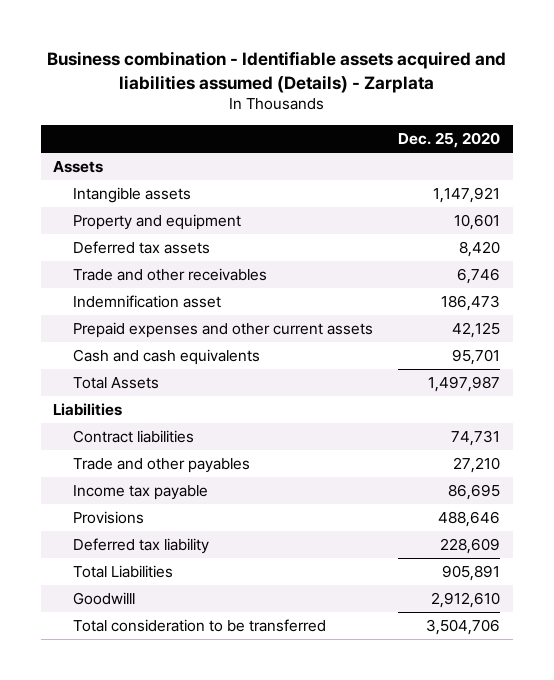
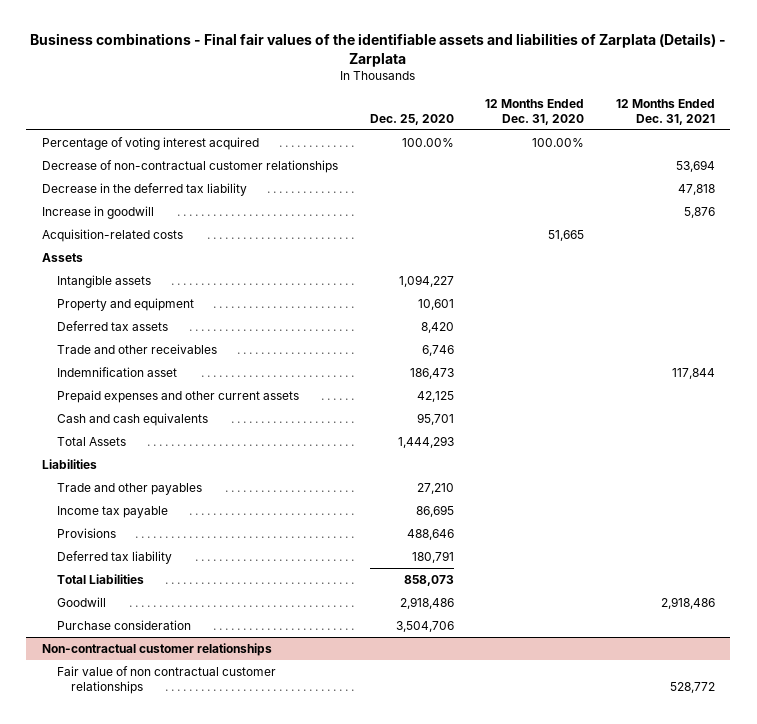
[46,50,506,93] Business combination - Identifiable assets acquired and liabilities assumed (Details) - Zarplata -> [30,32,727,67] Business combinations - Final fair values of the identifiable assets and liabilities of Zarplata (Details) - Zarplata
none -> [485,98,585,125] 12 Months Ended Dec. 31, 2020
none -> [615,98,715,125] 12 Months Ended Dec. 31, 2021
none -> [41,137,259,151] Percentage of voting interest acquired
none -> [41,160,338,174] Decrease of non-contractual customer relationships
none -> [41,183,247,197] Decrease in the deferred tax liability
none -> [41,206,154,220] Increase in goodwill
none -> [41,229,183,243] Acquisition-related costs
[433,187,501,204] 1,147,921 -> [398,275,454,288] 1,094,227
[428,376,501,393] 1,497,987 -> [397,436,454,449] 1,444,293
[73,430,195,444] Contract liabilities -> none
[73,592,136,606] Goodwilll -> none
[440,538,501,555] 228,609 -> [411,551,454,564] 180,791
[442,565,501,582] 905,891 -> [403,575,454,587] 858,073
none -> [56,597,106,608] Goodwill
[73,619,327,633] Total consideration to be transferred -> [56,620,191,631] Purchase consideration
none -> [41,643,272,657] Non-contractual customer relationships
none -> [56,666,276,694] Fair value of non contractual customer relationships

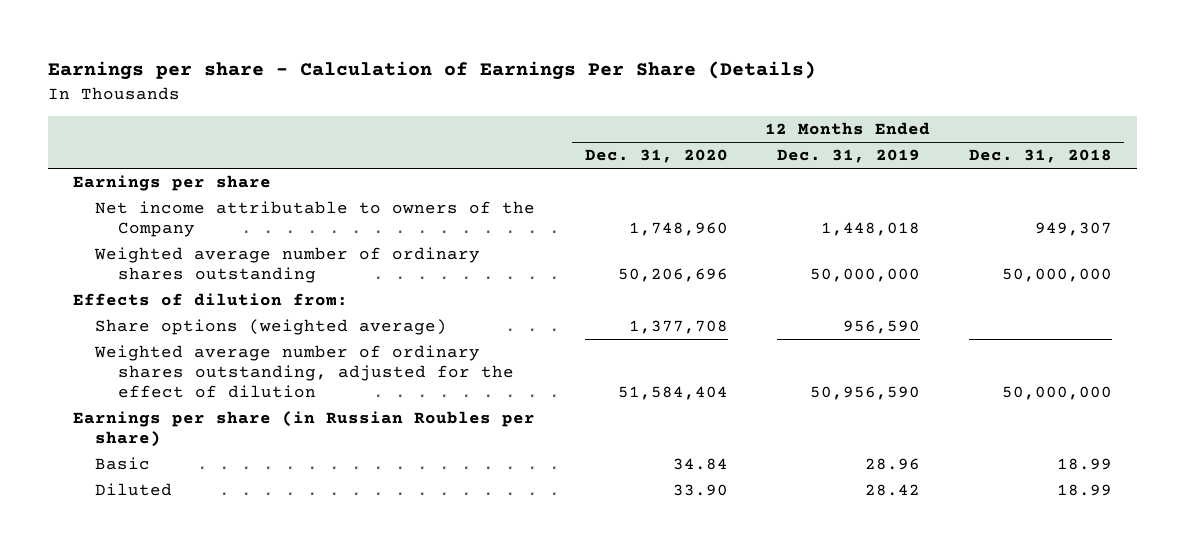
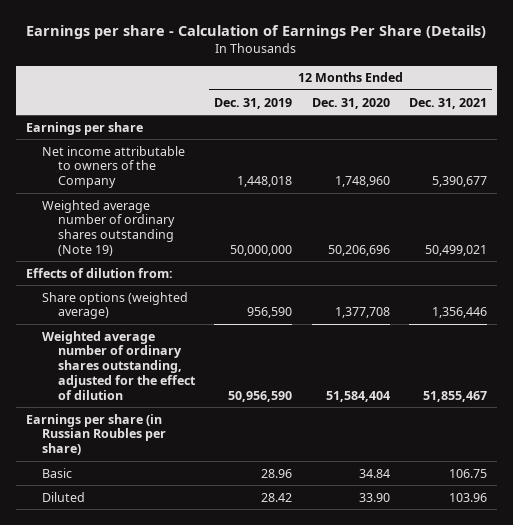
[969,149,1113,164] Dec. 31, 2018 -> none
none -> [409,97,488,109] Dec. 31, 2021
[94,247,481,284] Weighted average number of ordinary shares outstanding -> [41,199,175,256] Weighted average number of ordinary shares outstanding (Note 19)

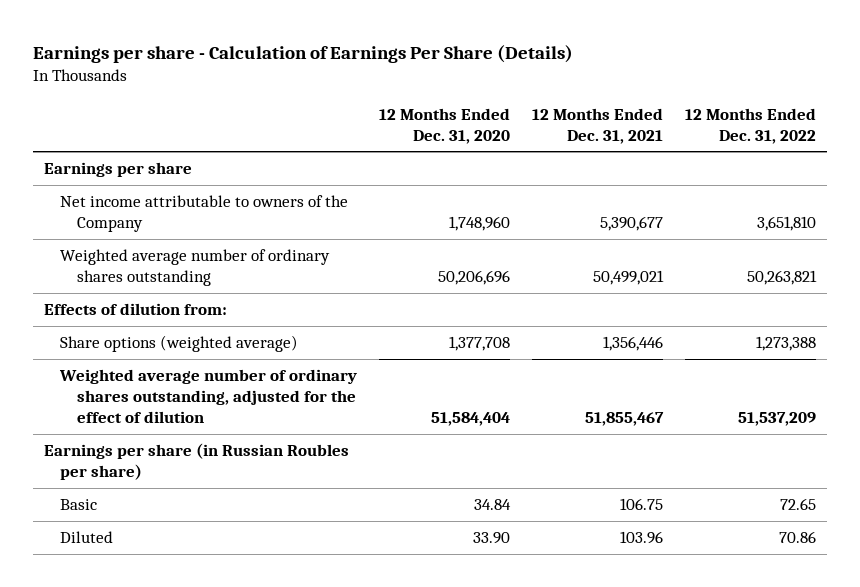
[214,97,293,109] Dec. 31, 2019 -> none
none -> [684,107,816,144] 12 Months Ended Dec. 31, 2022
[41,199,175,256] Weighted average number of ordinary shares outstanding (Note 19) -> [60,249,331,287] Weighted average number of ordinary shares outstanding

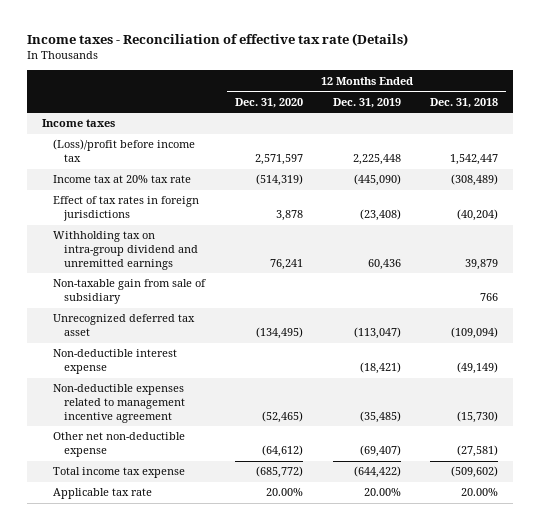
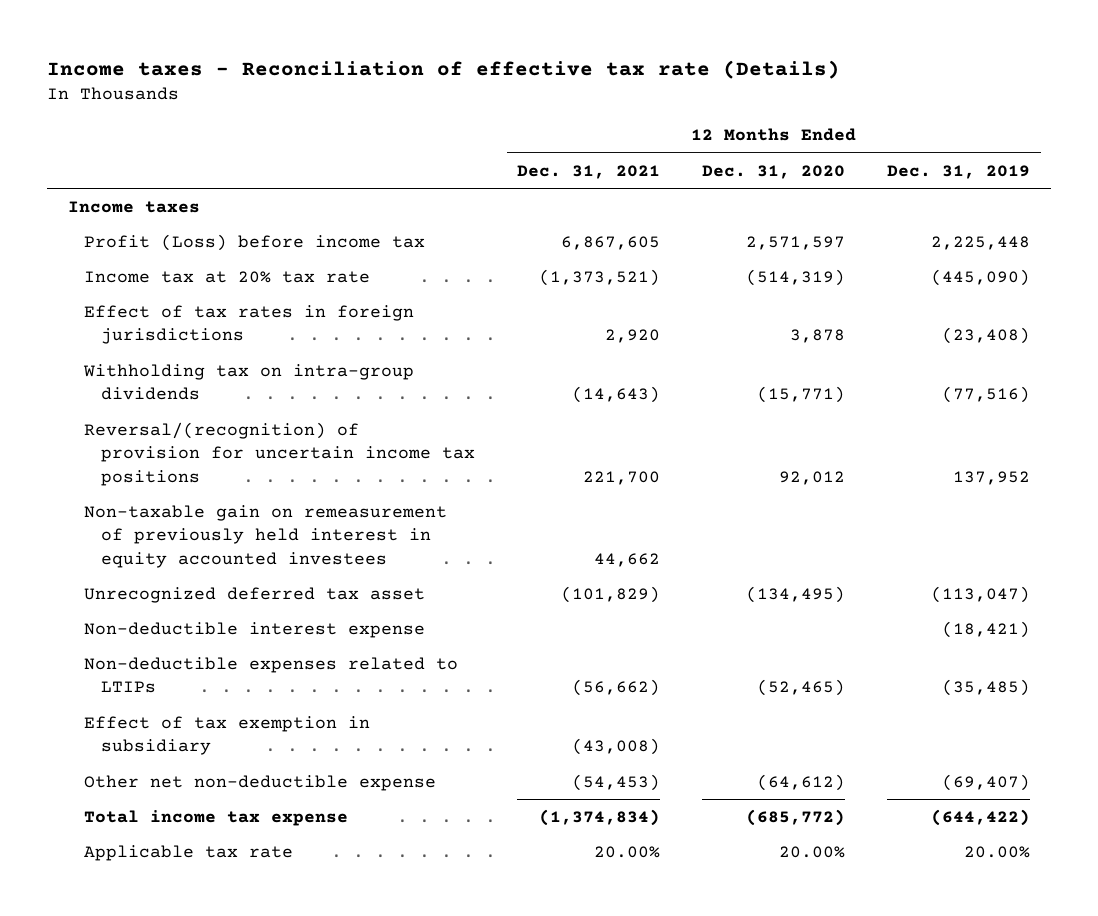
[430,97,499,108] Dec. 31, 2018 -> none
none -> [517,164,661,179] Dec. 31, 2021
[53,139,196,163] (Loss)/profit before income tax -> [84,233,426,251] Profit (Loss) before income tax
[53,279,207,305] Non-taxable gain from sale of subsidiary -> none
[53,231,199,270] Withholding tax on intra-group dividend and unremitted earnings -> [83,363,415,401] Withholding tax on intra-group dividends
[269,258,303,270] 76,241 -> [757,386,846,404] (15,771)
[367,258,401,270] 60,436 -> [942,386,1031,404] (77,516)
none -> [84,421,476,486] Reversal/(recognition) of provision for uncertain income tax positions
none -> [84,504,448,568] Non-taxable gain on remeasurement of previously held interest in equity accounted investees
[53,384,186,423] Non-deductible expenses related to management incentive agreement -> [84,656,459,694] Non-deductible expenses related to LTIPs
none -> [84,715,371,756] Effect of tax exemption in subsidiary

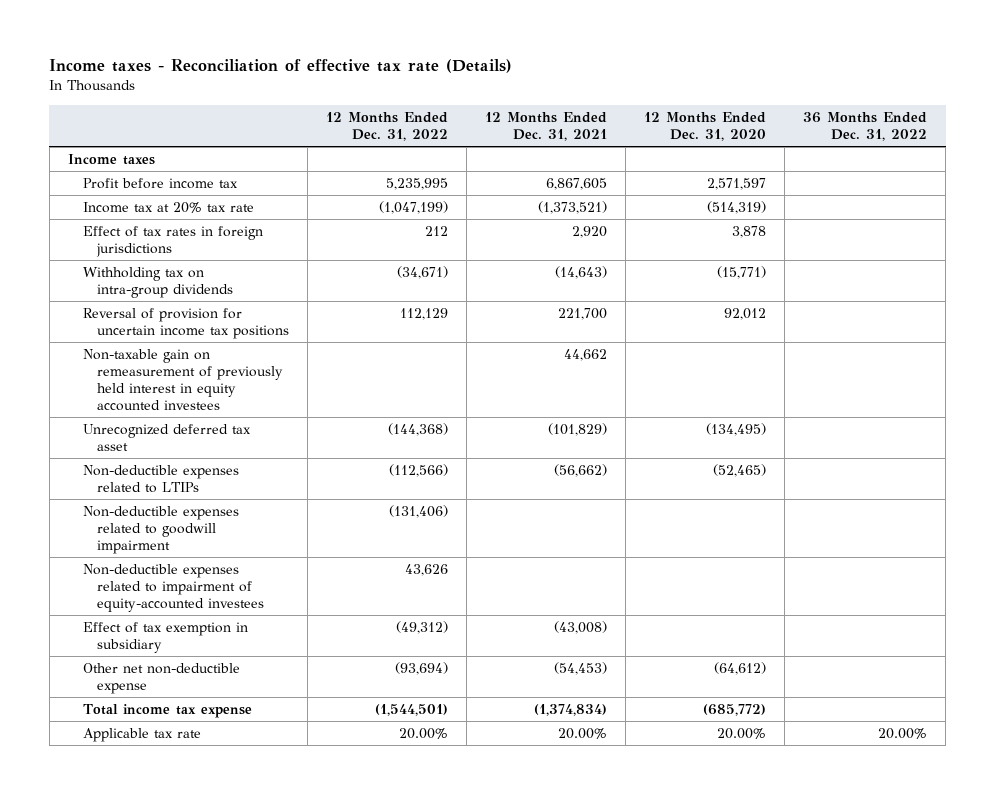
[887,164,1031,179] Dec. 31, 2019 -> none
none -> [326,111,449,141] 12 Months Ended Dec. 31, 2022
none -> [803,111,928,141] 36 Months Ended Dec. 31, 2022
[84,233,426,251] Profit (Loss) before income tax -> [82,178,238,190] Profit before income tax
[84,421,476,486] Reversal/(recognition) of provision for uncertain income tax positions -> [82,308,290,340] Reversal of provision for uncertain income tax positions
[84,621,426,638] Non-deductible interest expense -> none
none -> [82,506,239,555] Non-deductible expenses related to goodwill impairment
none -> [82,564,265,613] Non-deductible expenses related to impairment of equity-accounted investees

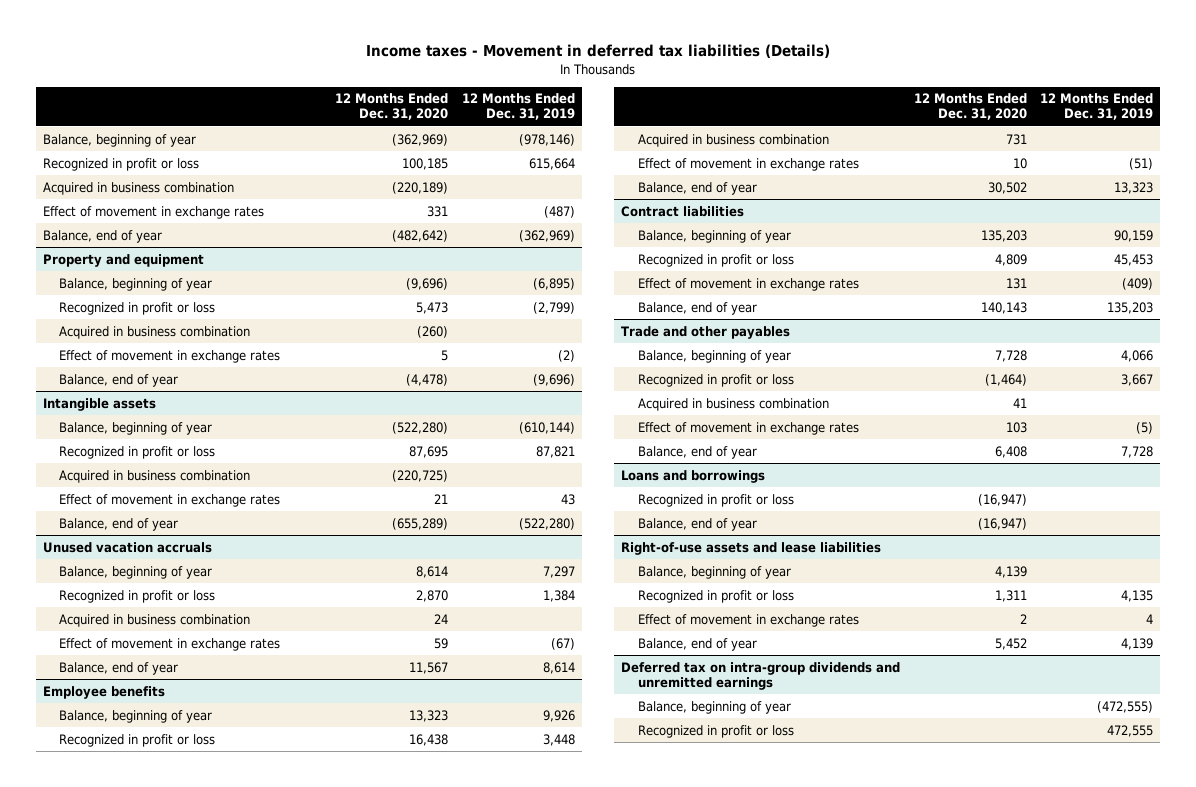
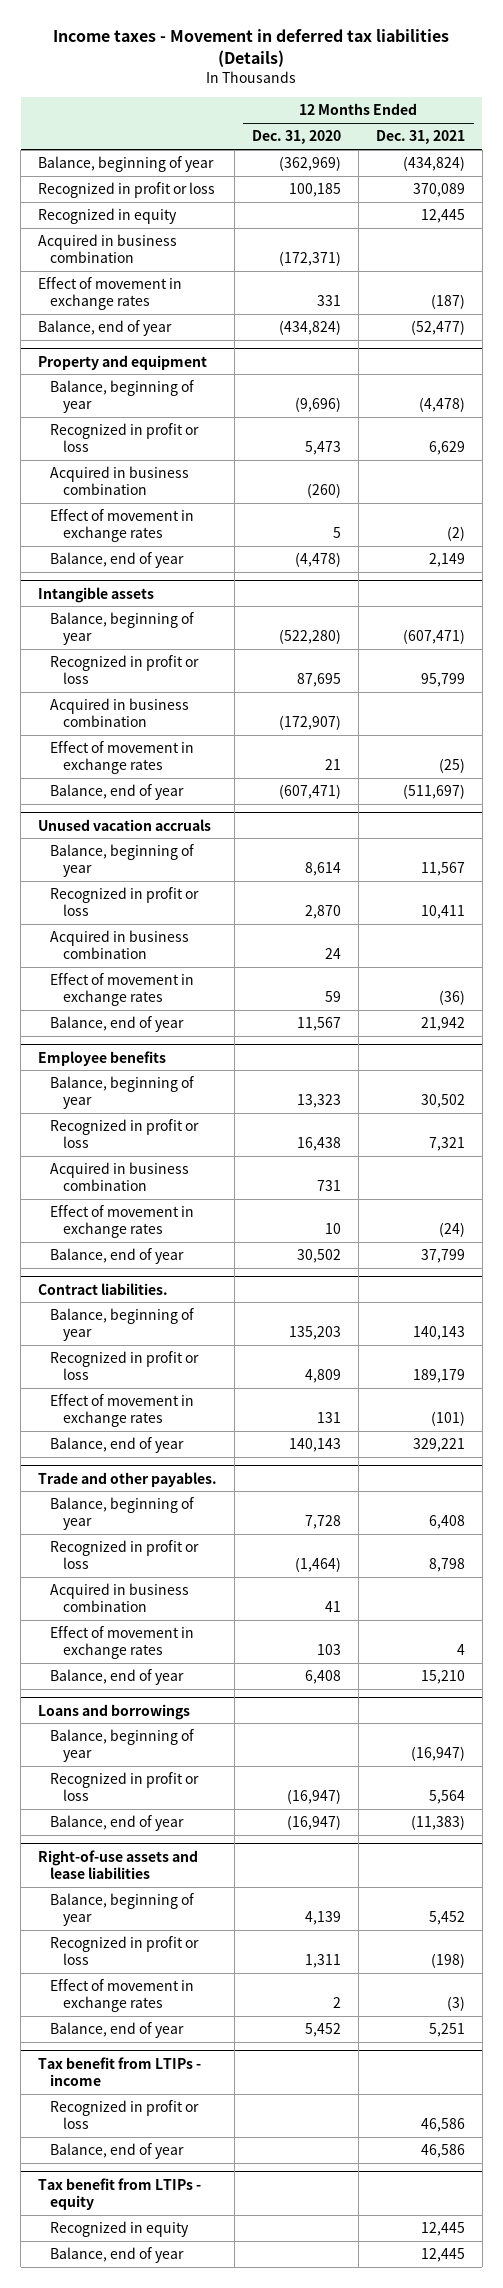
[462,93,576,121] 12 Months Ended Dec. 31, 2019 -> none
none -> [375,130,465,145] Dec. 31, 2021
none -> [38,208,178,225] Recognized in equity
[392,181,449,194] (220,189) -> [278,251,341,267] (172,371)
[392,229,449,242] (482,642) -> [278,320,341,336] (434,824)
[392,469,449,482] (220,725) -> [278,715,341,731] (172,907)
[392,517,449,530] (655,289) -> [278,784,341,800] (607,471)
[621,205,745,217] Contract liabilities -> [38,1282,169,1295] Contract liabilities.
[621,325,791,339] Trade and other payables -> [38,1471,218,1487] Trade and other payables.
none -> [50,1729,195,1763] Balance, beginning of year
[621,661,901,690] Deferred tax on intra-group dividends and unremitted earnings -> none
[637,700,791,714] Balance, beginning of year -> none
none -> [38,2056,202,2086] Tax benefit from LTIPs - income
none -> [50,2143,185,2160] Balance, end of year
none -> [38,2177,202,2210] Tax benefit from LTIPs - equity
none -> [50,2221,190,2238] Recognized in equity
none -> [50,2247,185,2264] Balance, end of year

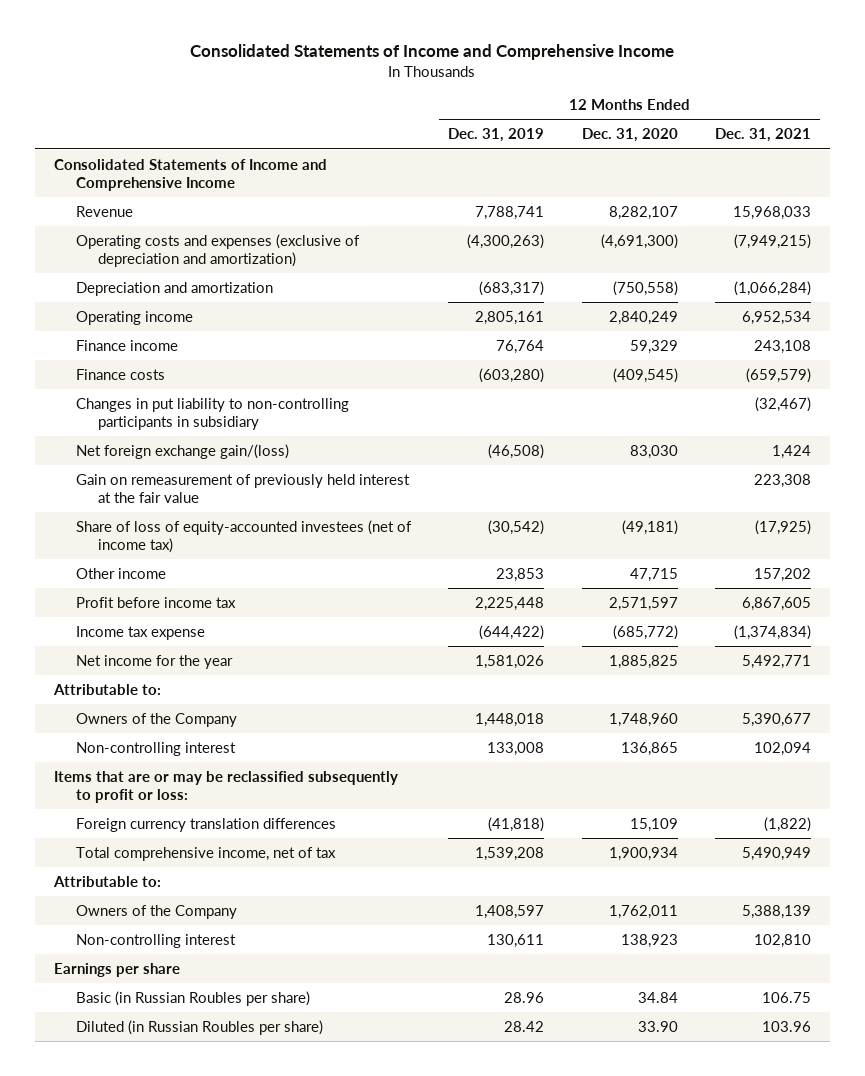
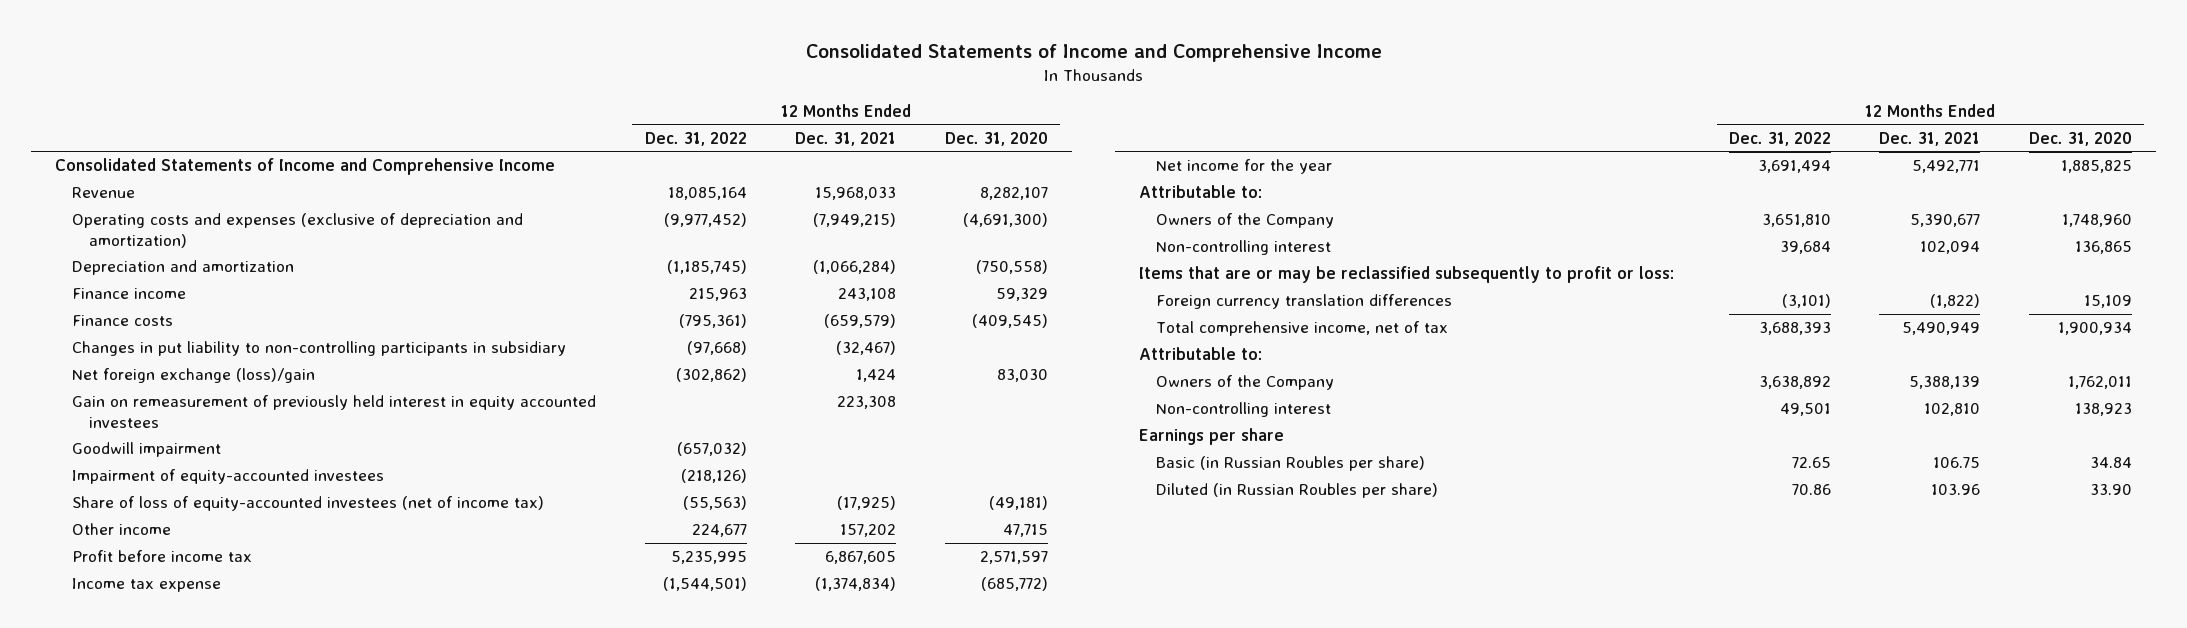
[448,128,545,143] Dec. 31, 2019 -> none
none -> [644,131,747,146] Dec. 31, 2022
[75,310,193,325] Operating income -> none
[75,443,289,459] Net foreign exchange gain/(loss) -> [71,368,315,384] Net foreign exchange (loss)/gain
[75,473,410,503] Gain on remeasurement of previously held interest at the fair value -> [71,395,596,428] Gain on remeasurement of previously held interest in equity accounted investees
none -> [71,442,221,458] Goodwill impairment
none -> [71,469,384,485] Impairment of equity-accounted investees

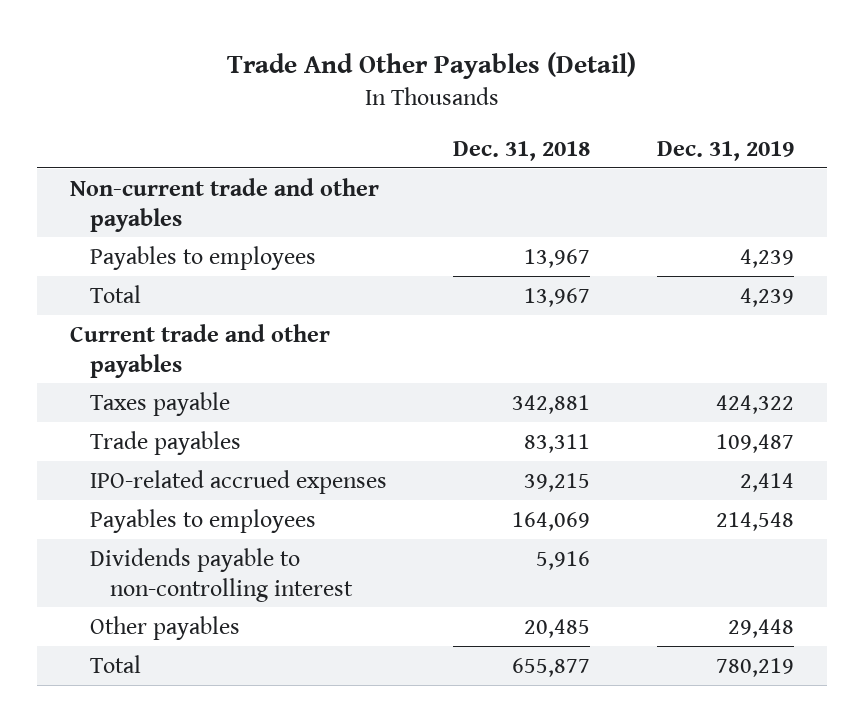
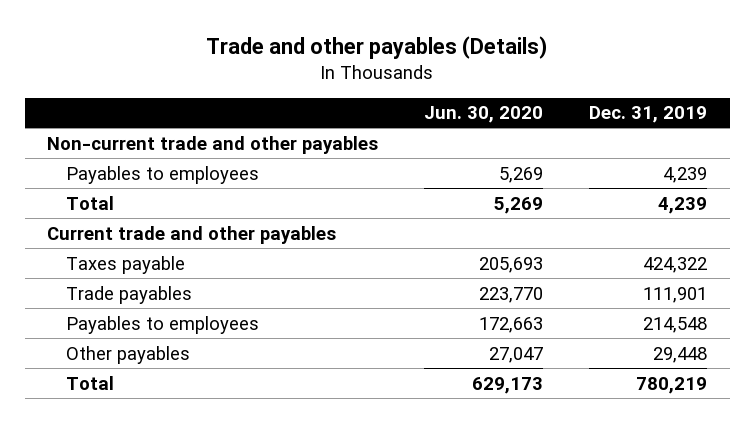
[226,52,636,80] Trade And Other Payables (Detail) -> [206,35,548,59] Trade and other payables (Details)
[453,140,591,161] Dec. 31, 2018 -> none
none -> [424,106,544,124] Jun. 30, 2020
[89,469,387,494] IPO-related accrued expenses -> none
[715,433,794,453] 109,487 -> [642,286,707,303] 111,901
[89,547,353,602] Dividends payable to non-controlling interest -> none

